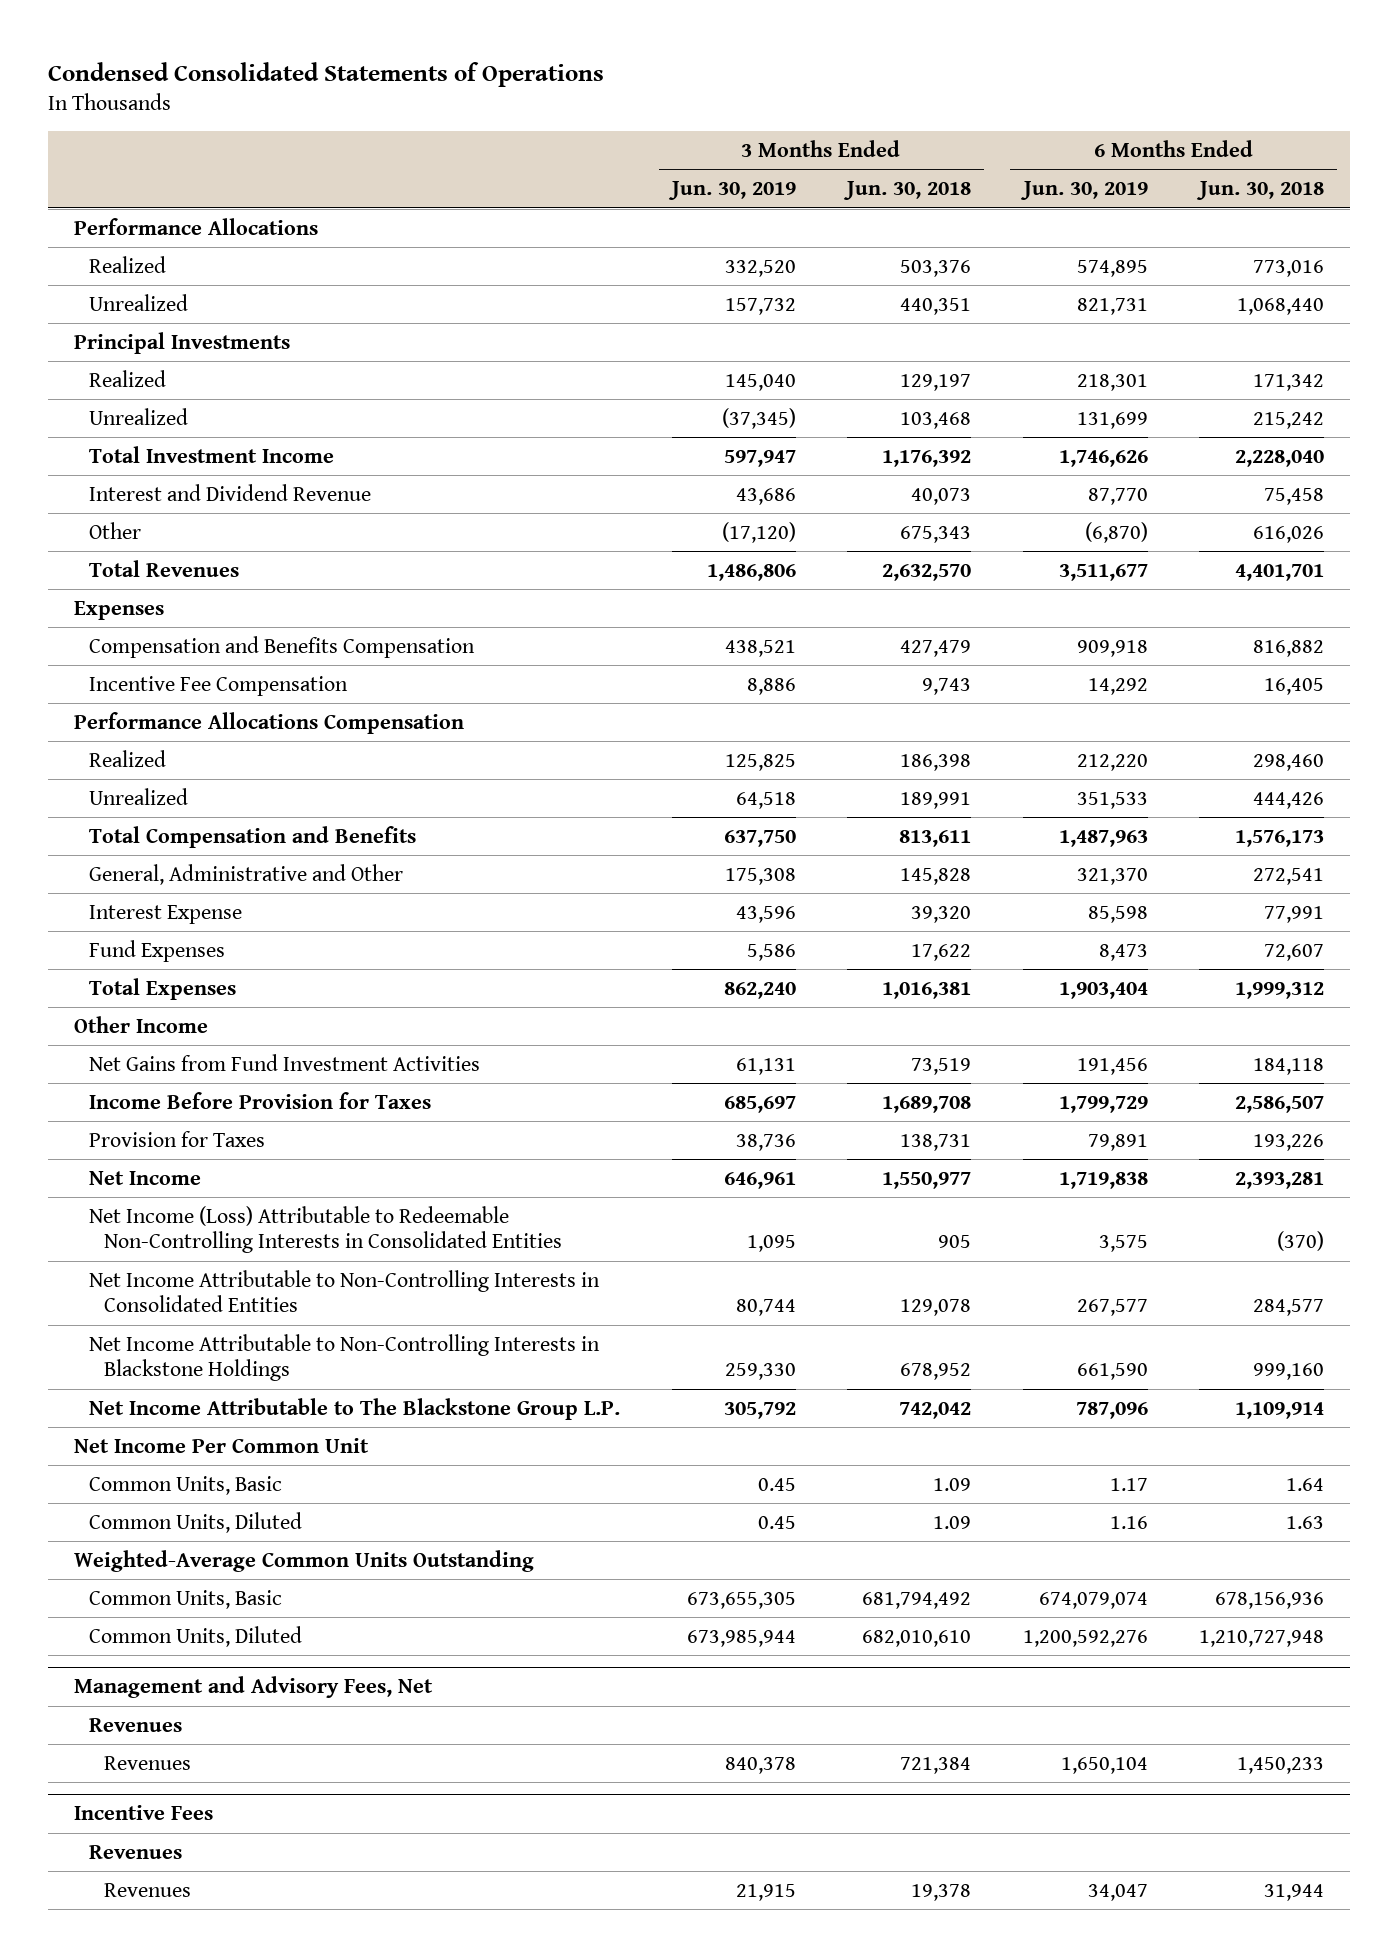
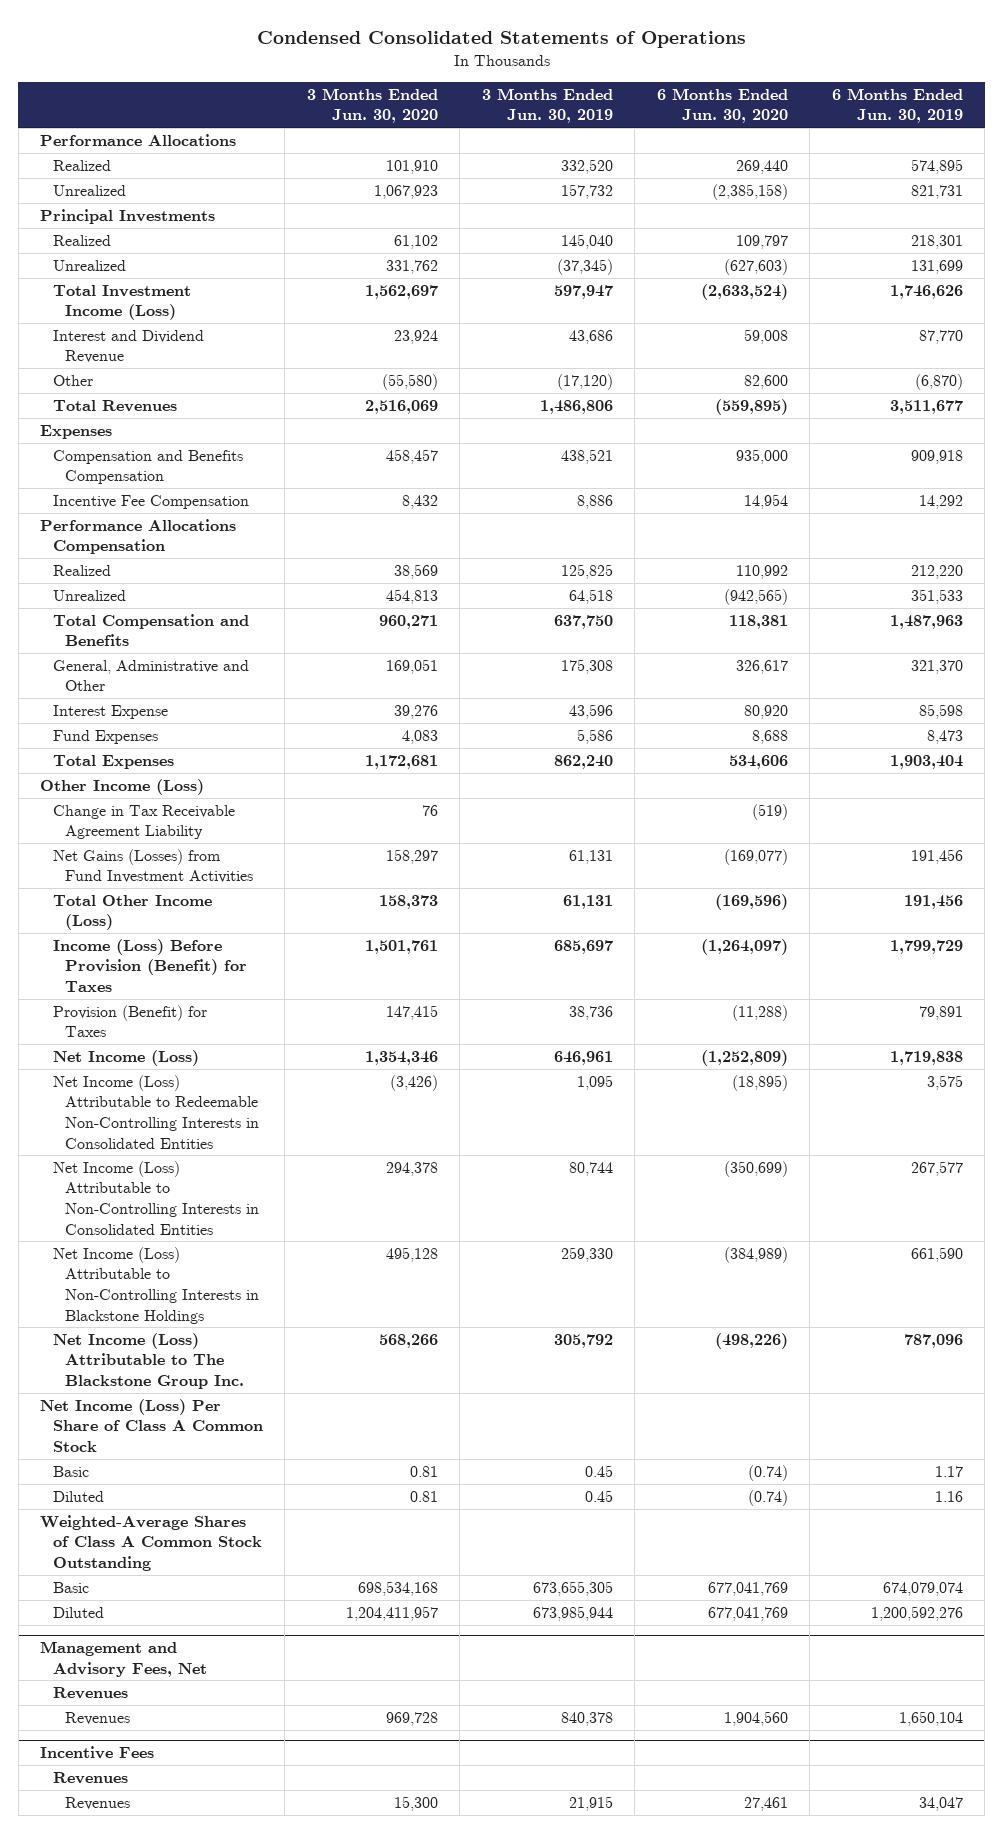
[843,181,972,201] Jun. 30, 2018 -> none
[1196,181,1325,201] Jun. 30, 2018 -> none
none -> [306,87,438,124] 3 Months Ended Jun. 30, 2020
none -> [656,87,788,124] 6 Months Ended Jun. 30, 2020
[89,445,335,463] Total Investment Income -> [52,284,191,321] Total Investment Income (Loss)
[73,1015,208,1033] Other Income -> [40,778,205,795] Other Income (Loss)
none -> [52,804,235,840] Change in Tax Receivable Agreement Liability
[89,1053,481,1071] Net Gains from Fund Investment Activities -> [52,848,254,884] Net Gains (Losses) from Fund Investment Activities
none -> [52,894,212,931] Total Other Income (Loss)
[89,1091,432,1109] Income Before Provision for Taxes -> [52,938,248,993] Income (Loss) Before Provision (Benefit) for Taxes
[89,1130,266,1147] Provision for Taxes -> [52,1004,207,1038] Provision (Benefit) for Taxes
[89,1170,202,1185] Net Income -> [52,1049,199,1066] Net Income (Loss)
[89,1269,601,1313] Net Income Attributable to Non-Controlling Interests in Consolidated Entities -> [52,1160,260,1235] Net Income (Loss) Attributable to Non-Controlling Interests in Consolidated Entities
[89,1333,601,1382] Net Income Attributable to Non-Controlling Interests in Blackstone Holdings -> [52,1246,260,1324] Net Income (Loss) Attributable to Non-Controlling Interests in Blackstone Holdings
[89,1397,621,1420] Net Income Attributable to The Blackstone Group L.P. -> [52,1332,245,1390] Net Income (Loss) Attributable to The Blackstone Group Inc.
[73,1437,369,1453] Net Income Per Common Unit -> [40,1398,263,1453] Net Income (Loss) Per Share of Class A Common Stock
[89,1475,283,1495] Common Units, Basic -> [52,1465,89,1477] Basic
[89,1511,303,1533] Common Units, Diluted -> [52,1490,104,1502] Diluted
[73,1549,534,1572] Weighted-Average Common Units Outstanding -> [40,1514,262,1572] Weighted-Average Shares of Class A Common Stock Outstanding
[89,1589,283,1609] Common Units, Basic -> [52,1581,89,1593] Basic
[89,1625,303,1647] Common Units, Diluted -> [52,1606,104,1618] Diluted

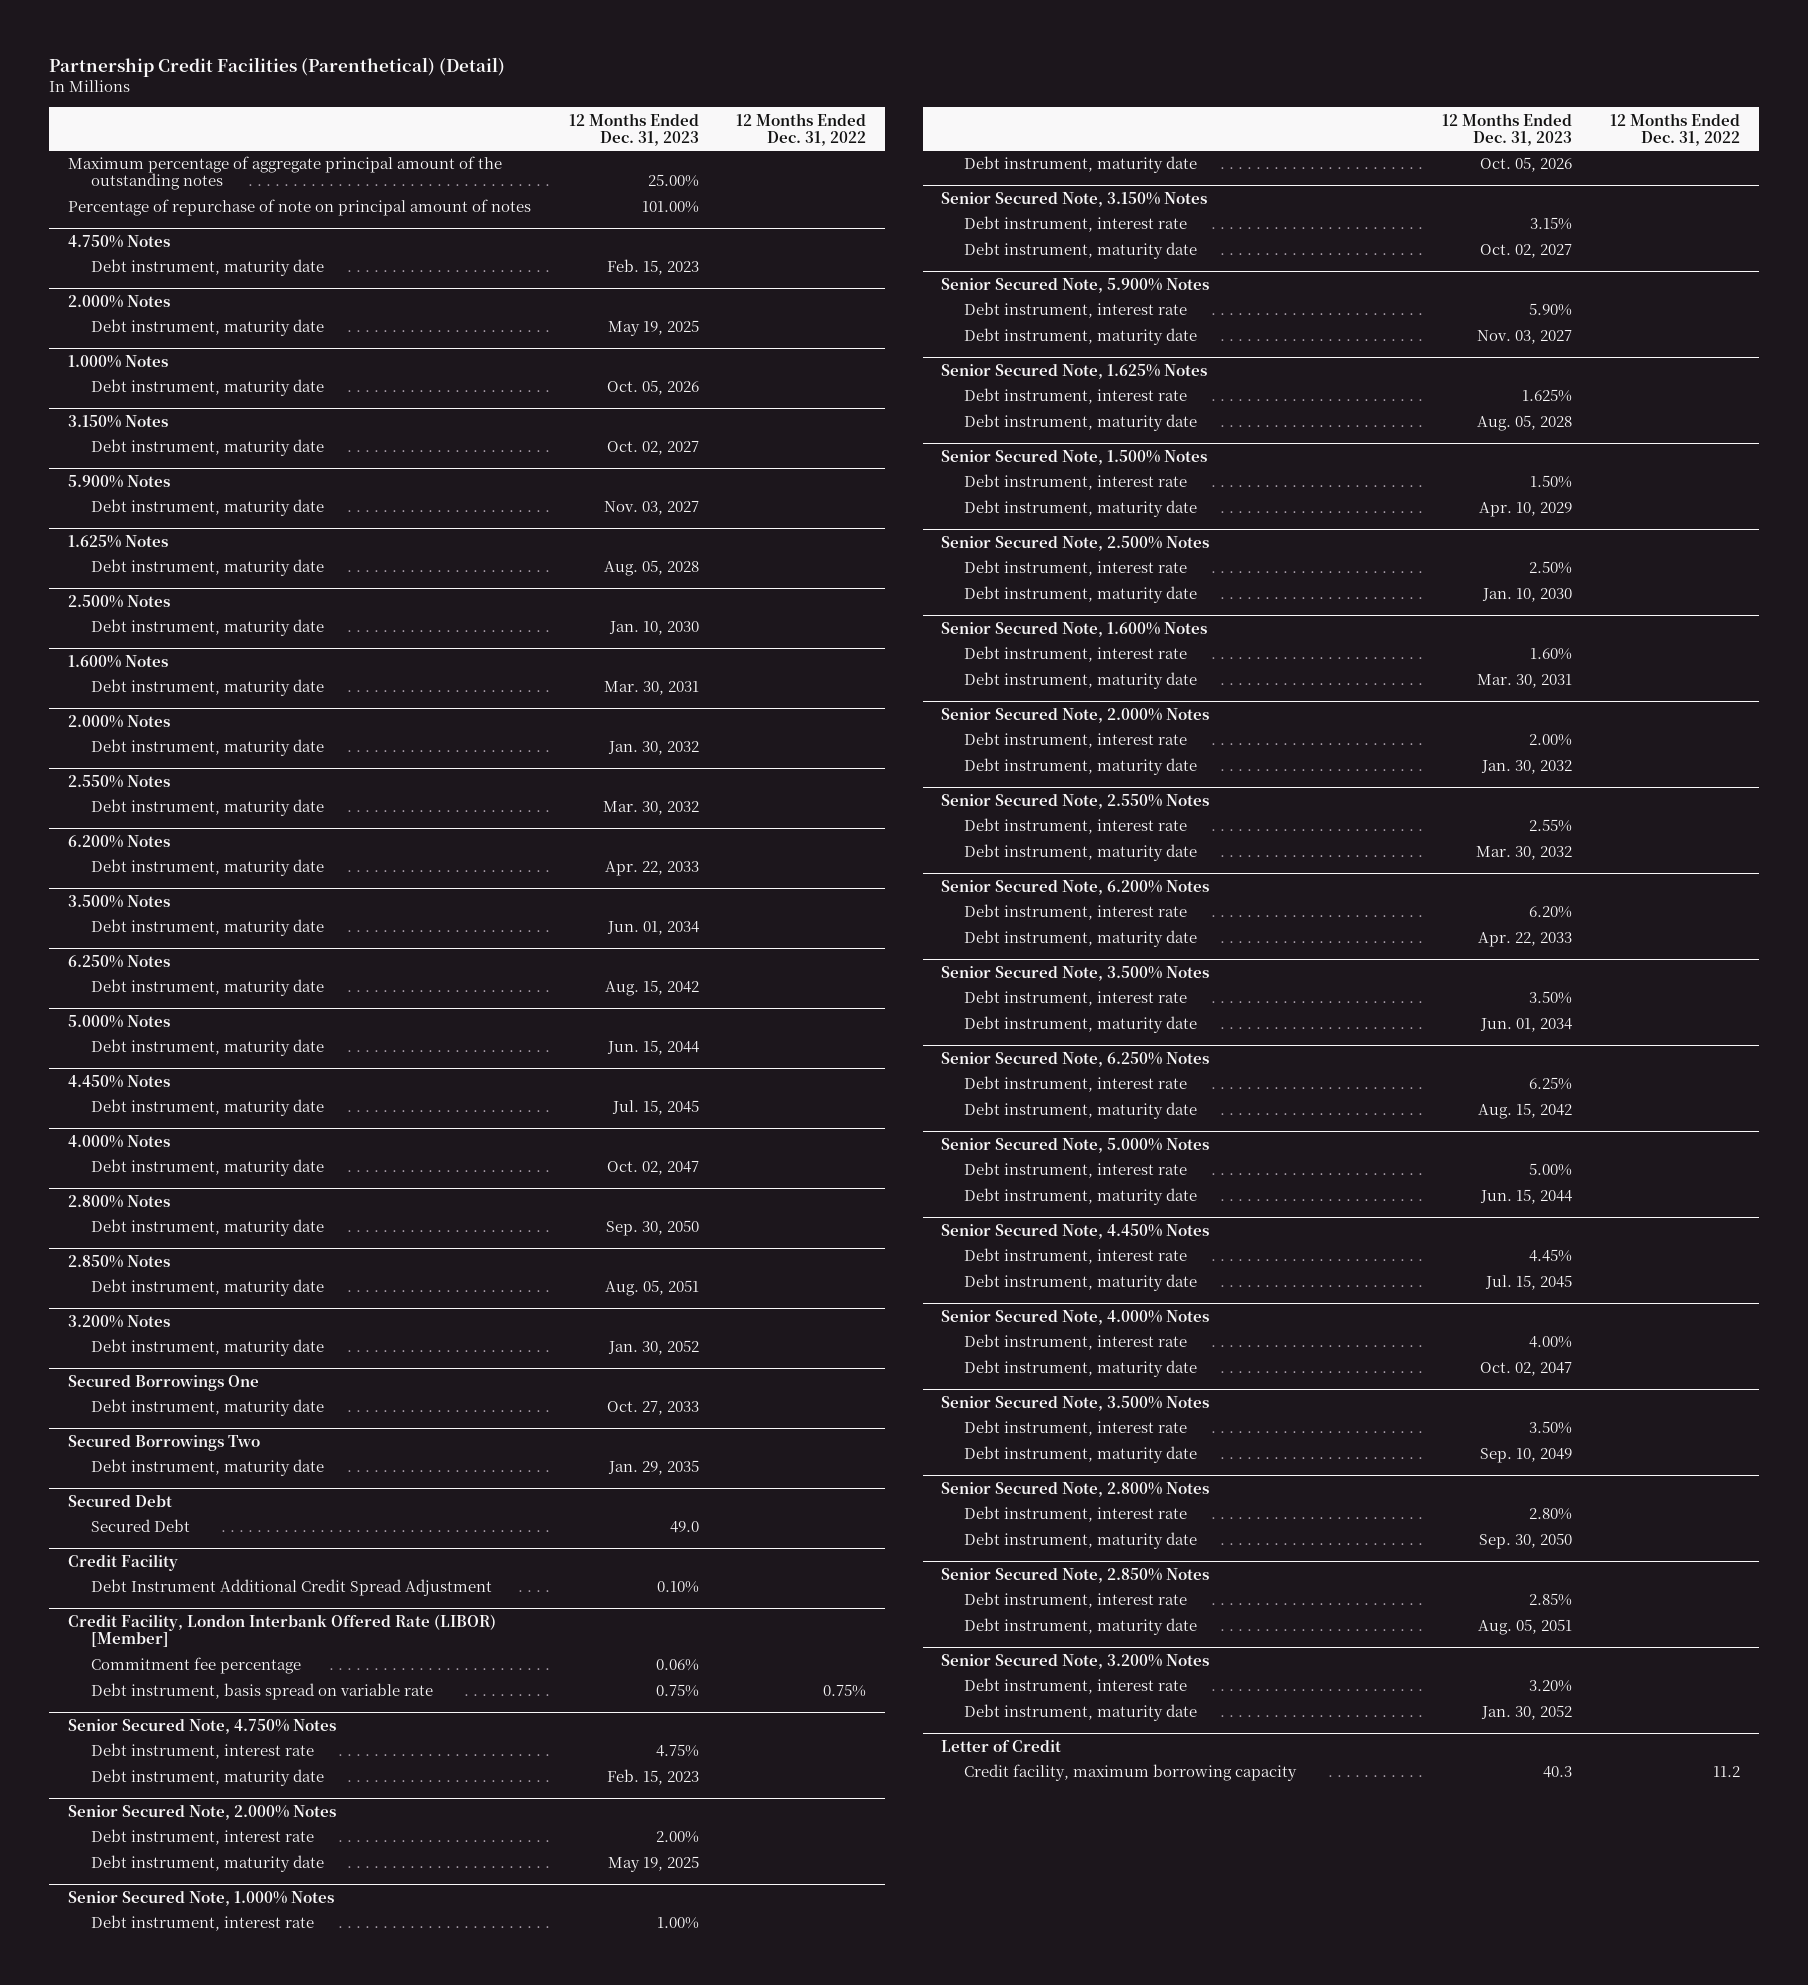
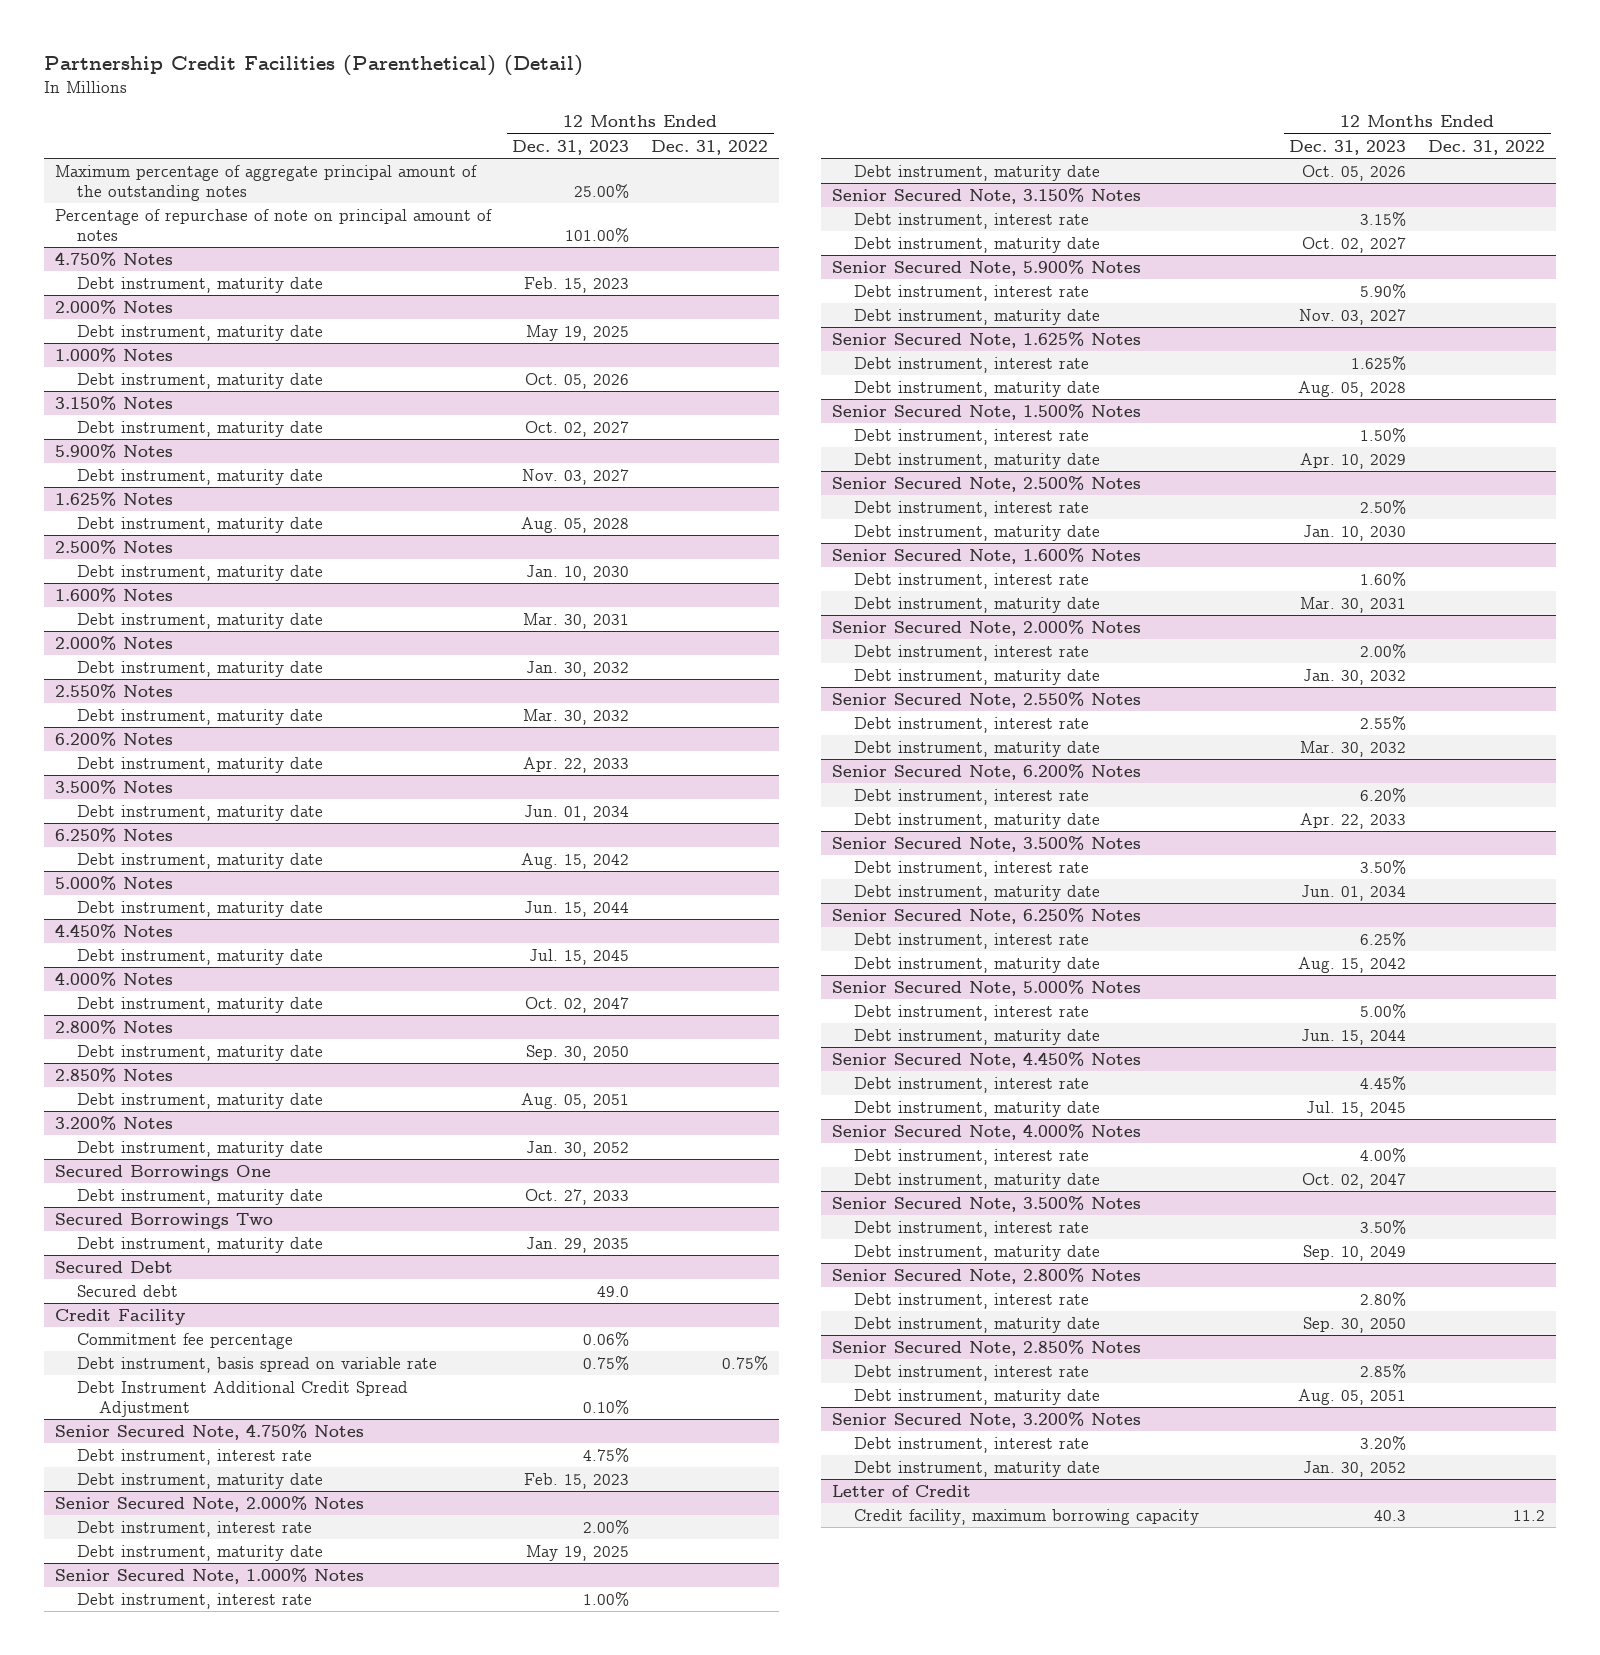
[90,1519,190,1533] Secured Debt -> [76,1284,178,1297] Secured debt
[67,1613,496,1648] Credit Facility, London Interbank Offered Rate (LIBOR) [Member] -> none
[90,1579,492,1597] Debt Instrument Additional Credit Spread Adjustment -> [76,1380,408,1417] Debt Instrument Additional Credit Spread Adjustment

